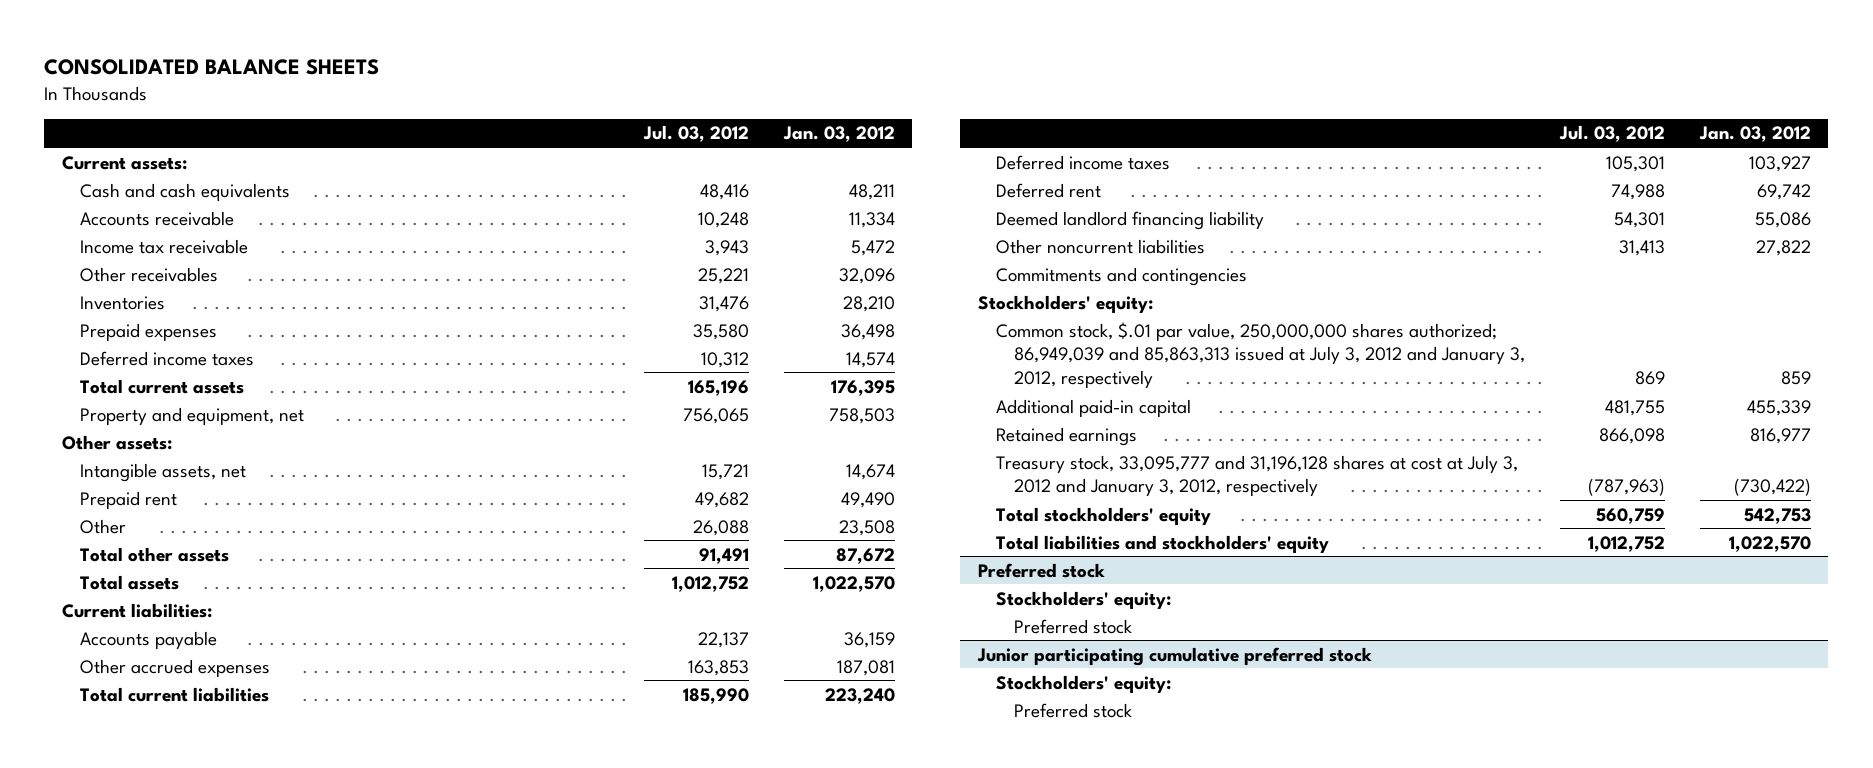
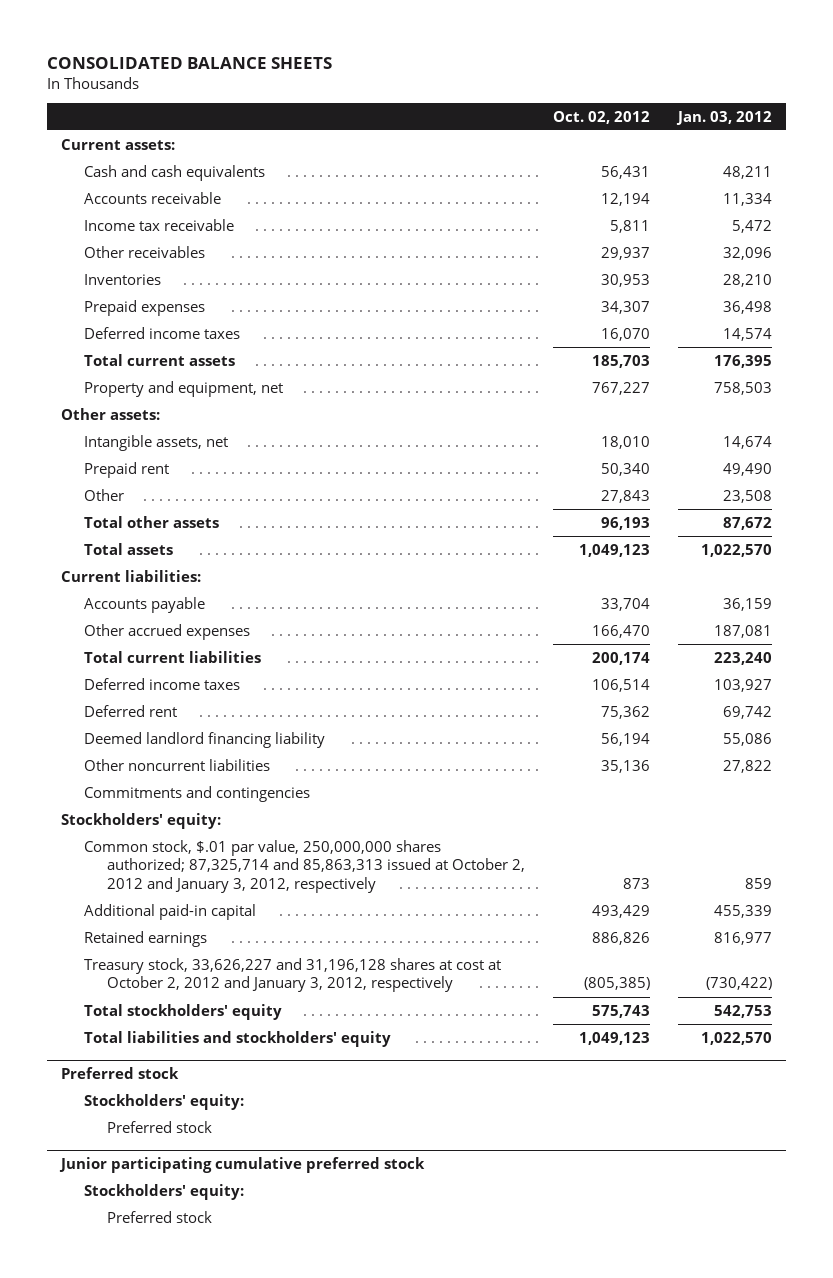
[643,125,750,143] Jul. 03, 2012 -> none
none -> [552,110,650,124] Oct. 02, 2012
[995,321,1526,389] Common stock, $.01 par value, 250,000,000 shares authorized; 86,949,039 and 85,863,313 issued at July 3, 2012 and January 3, 2012, respectively -> [83,839,525,893] Common stock, $.01 par value, 250,000,000 shares authorized; 87,325,714 and 85,863,313 issued at October 2, 2012 and January 3, 2012, respectively
[995,454,1518,497] Treasury stock, 33,095,777 and 31,196,128 shares at cost at July 3, 2012 and January 3, 2012, respectively -> [83,957,501,993] Treasury stock, 33,626,227 and 31,196,128 shares at cost at October 2, 2012 and January 3, 2012, respectively

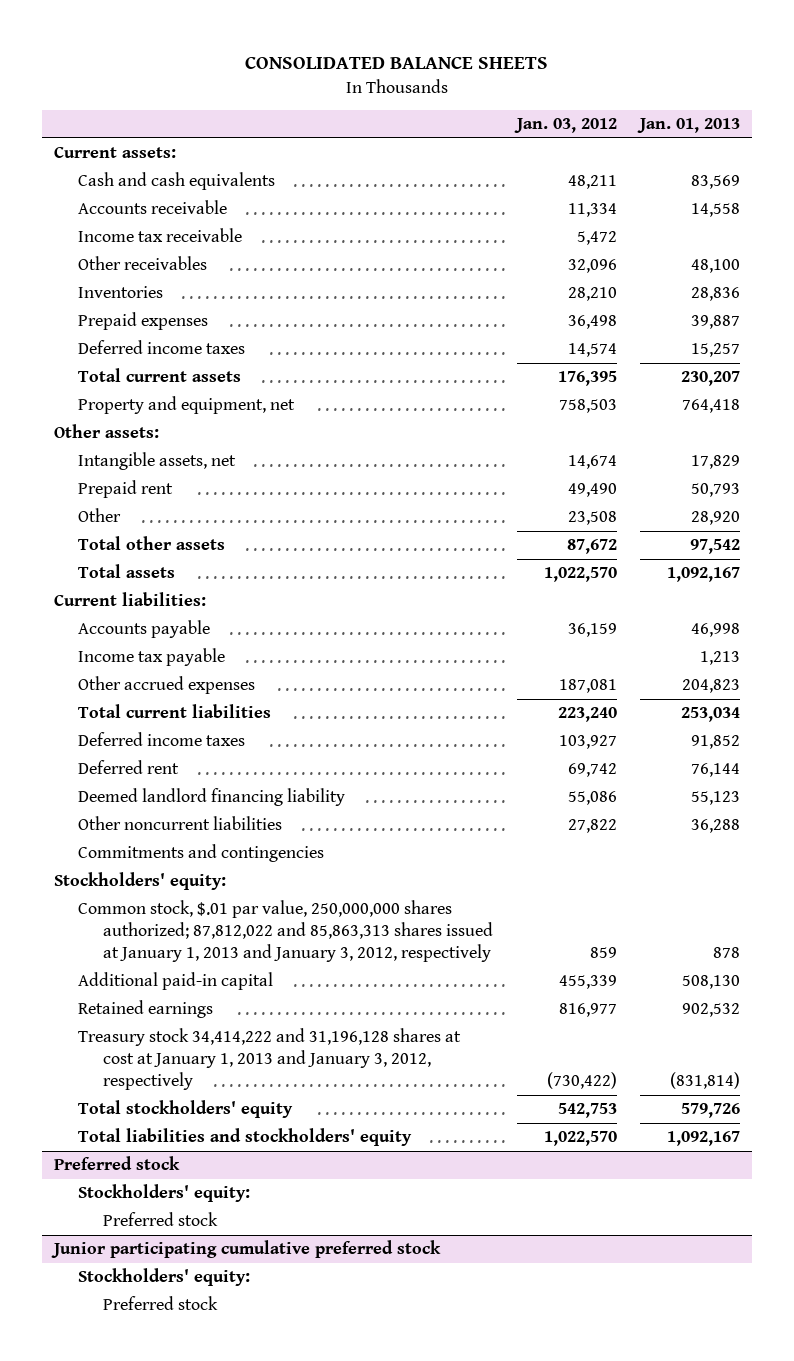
[552,110,650,124] Oct. 02, 2012 -> none
none -> [637,118,741,134] Jan. 01, 2013
none -> [78,648,226,667] Income tax payable
[83,839,525,893] Common stock, $.01 par value, 250,000,000 shares authorized; 87,325,714 and 85,863,313 issued at October 2, 2012 and January 3, 2012, respectively -> [78,900,493,963] Common stock, $.01 par value, 250,000,000 shares authorized; 87,812,022 and 85,863,313 shares issued at January 1, 2013 and January 3, 2012, respectively
[83,957,501,993] Treasury stock, 33,626,227 and 31,196,128 shares at cost at October 2, 2012 and January 3, 2012, respectively -> [78,1028,462,1091] Treasury stock 34,414,222 and 31,196,128 shares at cost at January 1, 2013 and January 3, 2012, respectively

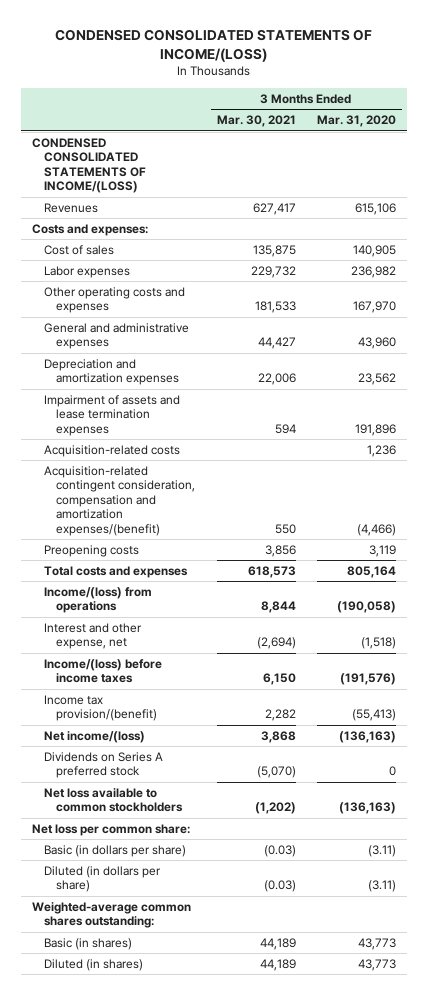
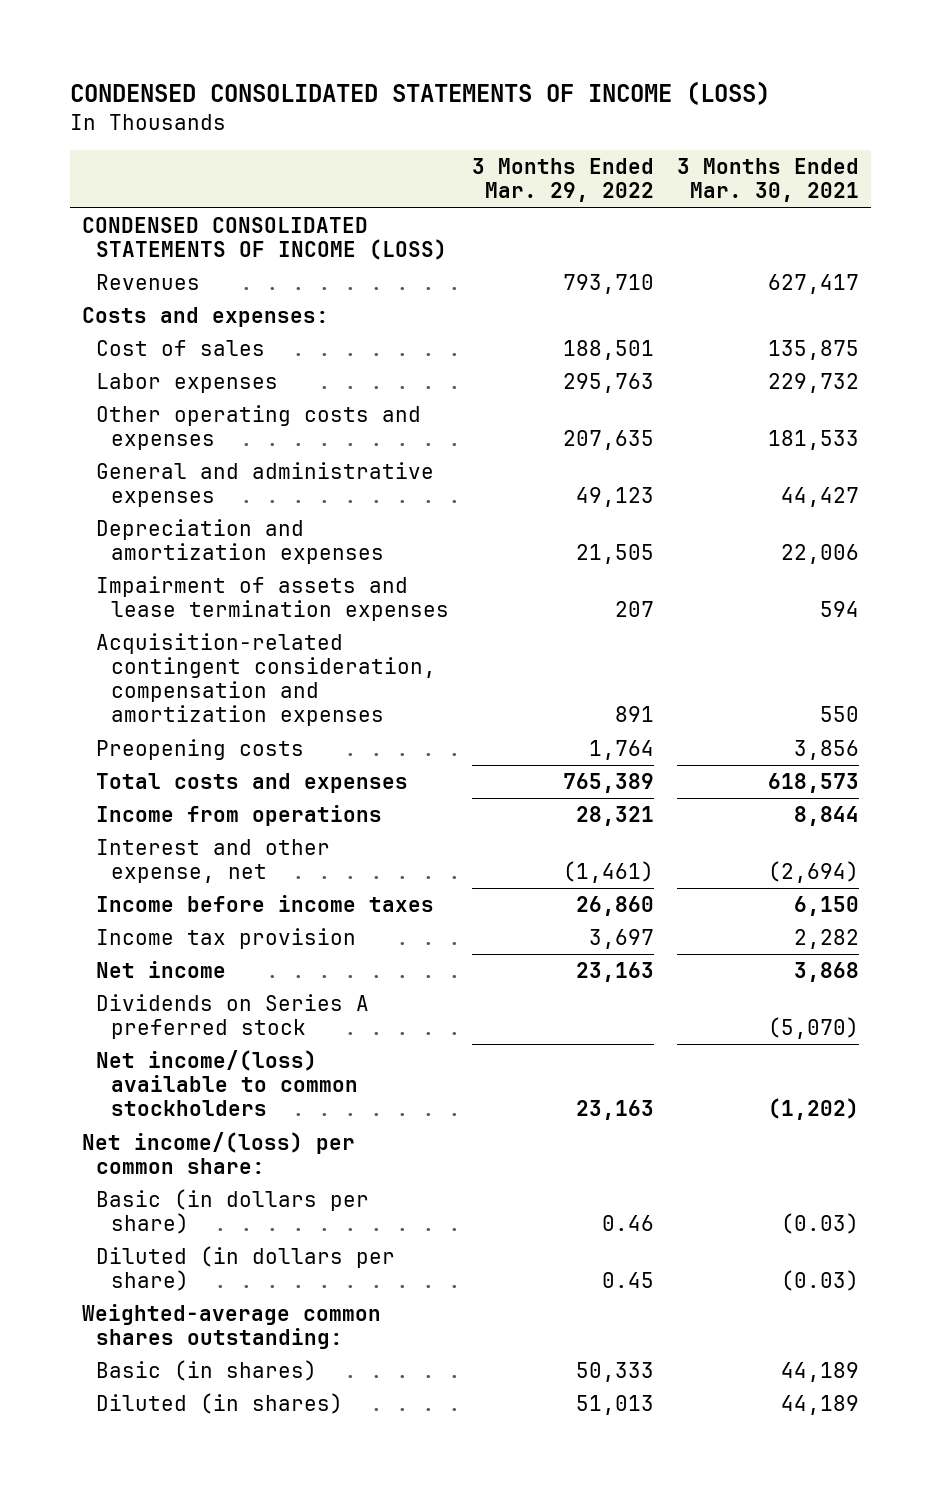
[55,29,373,63] CONDENSED CONSOLIDATED STATEMENTS OF INCOME/(LOSS) -> [70,80,771,105] CONDENSED CONSOLIDATED STATEMENTS OF INCOME (LOSS)
[317,115,397,128] Mar. 31, 2020 -> none
none -> [472,158,655,203] 3 Months Ended Mar. 29, 2022
[32,138,147,194] CONDENSED CONSOLIDATED STATEMENTS OF INCOME/(LOSS) -> [81,217,448,261] CONDENSED CONSOLIDATED STATEMENTS OF INCOME (LOSS)
[44,445,181,458] Acquisition-related costs -> none
[44,466,196,536] Acquisition-related contingent consideration, compensation and amortization expenses/(benefit) -> [96,633,437,727] Acquisition-related contingent consideration, compensation and amortization expenses
[44,587,153,614] Income/(loss) from operations -> [96,805,383,827] Income from operations
[44,659,163,684] Income/(loss) before income taxes -> [96,895,435,913] Income before income taxes
[44,695,158,722] Income tax provision/(benefit) -> [96,928,357,950] Income tax provision
[44,731,146,744] Net income/(loss) -> [96,961,227,979] Net income
[44,788,184,813] Net loss available to common stockholders -> [96,1050,359,1117] Net income/(loss) available to common stockholders
[32,824,191,837] Net loss per common share: -> [81,1132,355,1175] Net income/(loss) per common share:

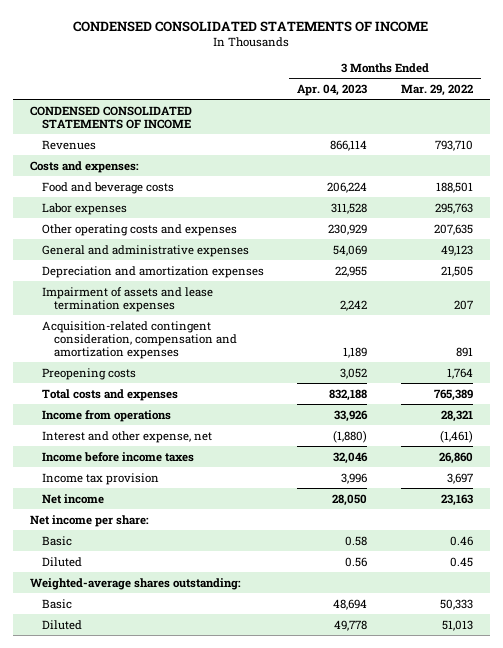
[70,80,771,105] CONDENSED CONSOLIDATED STATEMENTS OF INCOME (LOSS) -> [73,20,429,32] CONDENSED CONSOLIDATED STATEMENTS OF INCOME
[677,158,860,203] 3 Months Ended Mar. 30, 2021 -> none
none -> [297,83,368,96] Apr. 04, 2023
[81,217,448,261] CONDENSED CONSOLIDATED STATEMENTS OF INCOME (LOSS) -> [29,105,192,129] CONDENSED CONSOLIDATED STATEMENTS OF INCOME
[96,340,266,357] Cost of sales -> [41,181,174,194] Food and beverage costs
[96,994,370,1040] Dividends on Series A preferred stock -> none
[96,1050,359,1117] Net income/(loss) available to common stockholders -> none
[81,1132,355,1175] Net income/(loss) per common share: -> [29,514,149,527] Net income per share:
[96,1189,370,1235] Basic (in dollars per share) -> [41,535,72,546] Basic
[96,1246,396,1292] Diluted (in dollars per share) -> [41,556,82,567] Diluted
[81,1304,381,1350] Weighted-average common shares outstanding: -> [29,577,241,590] Weighted-average shares outstanding:
[96,1360,318,1382] Basic (in shares) -> [41,598,72,609] Basic
[96,1393,344,1415] Diluted (in shares) -> [41,619,82,630] Diluted

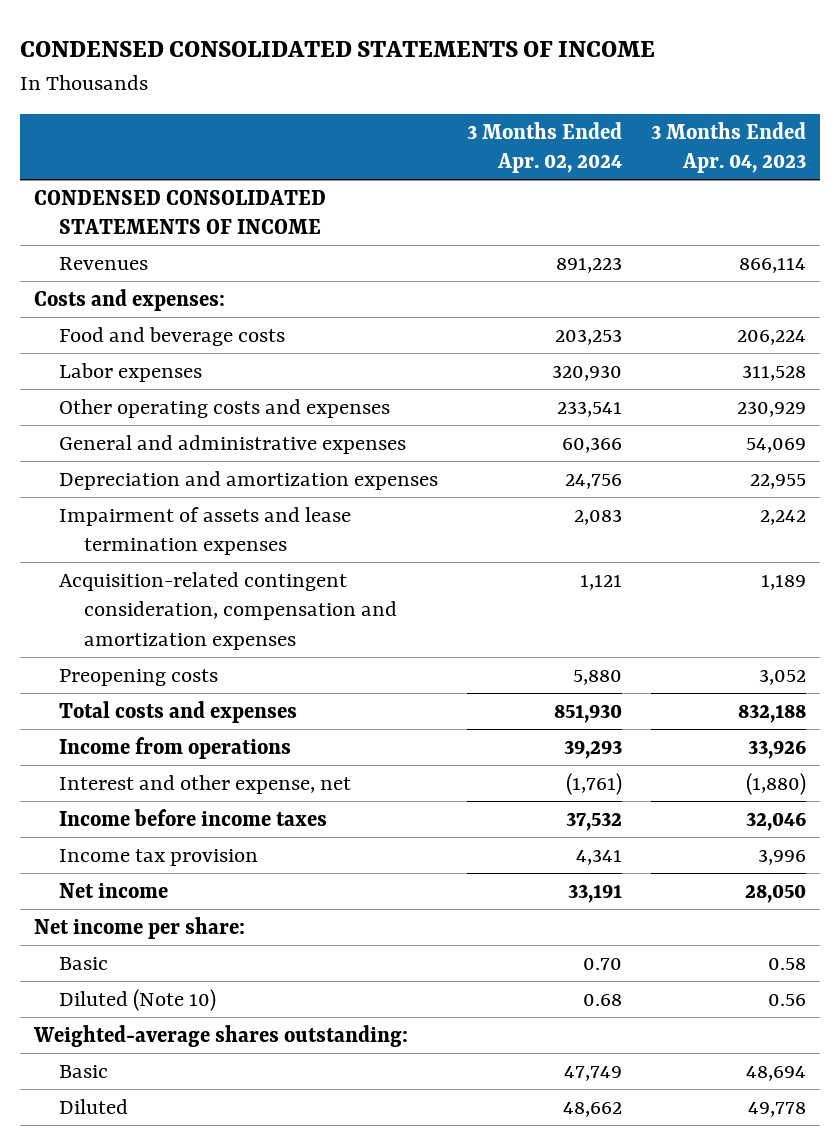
[401,83,474,96] Mar. 29, 2022 -> none
none -> [467,121,623,174] 3 Months Ended Apr. 02, 2024
[41,556,82,567] Diluted -> [59,988,217,1011] Diluted (Note 10)

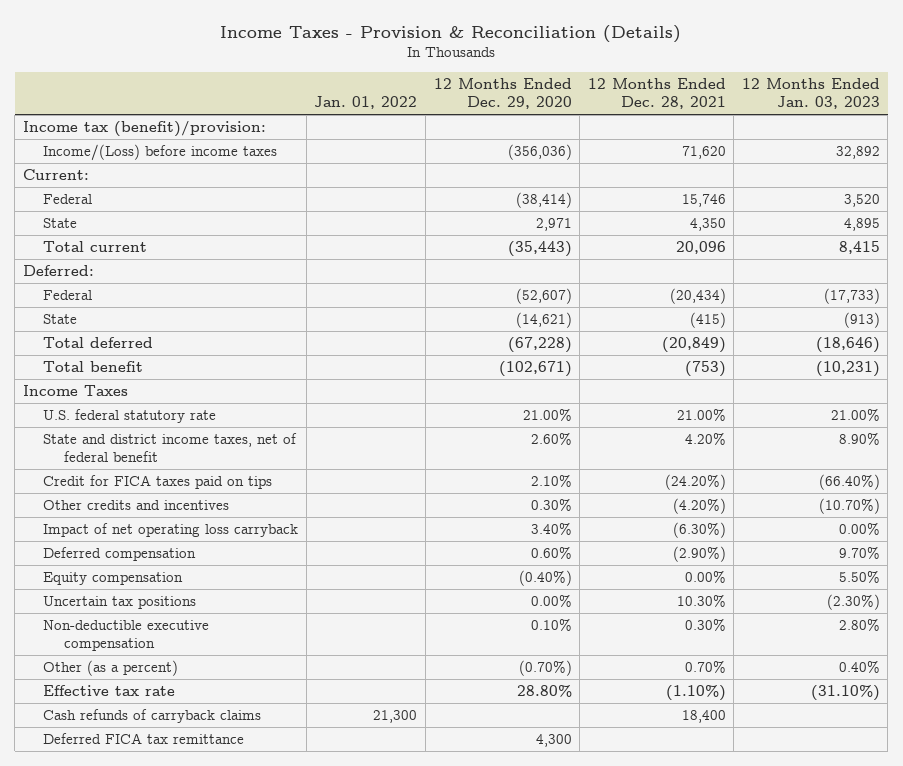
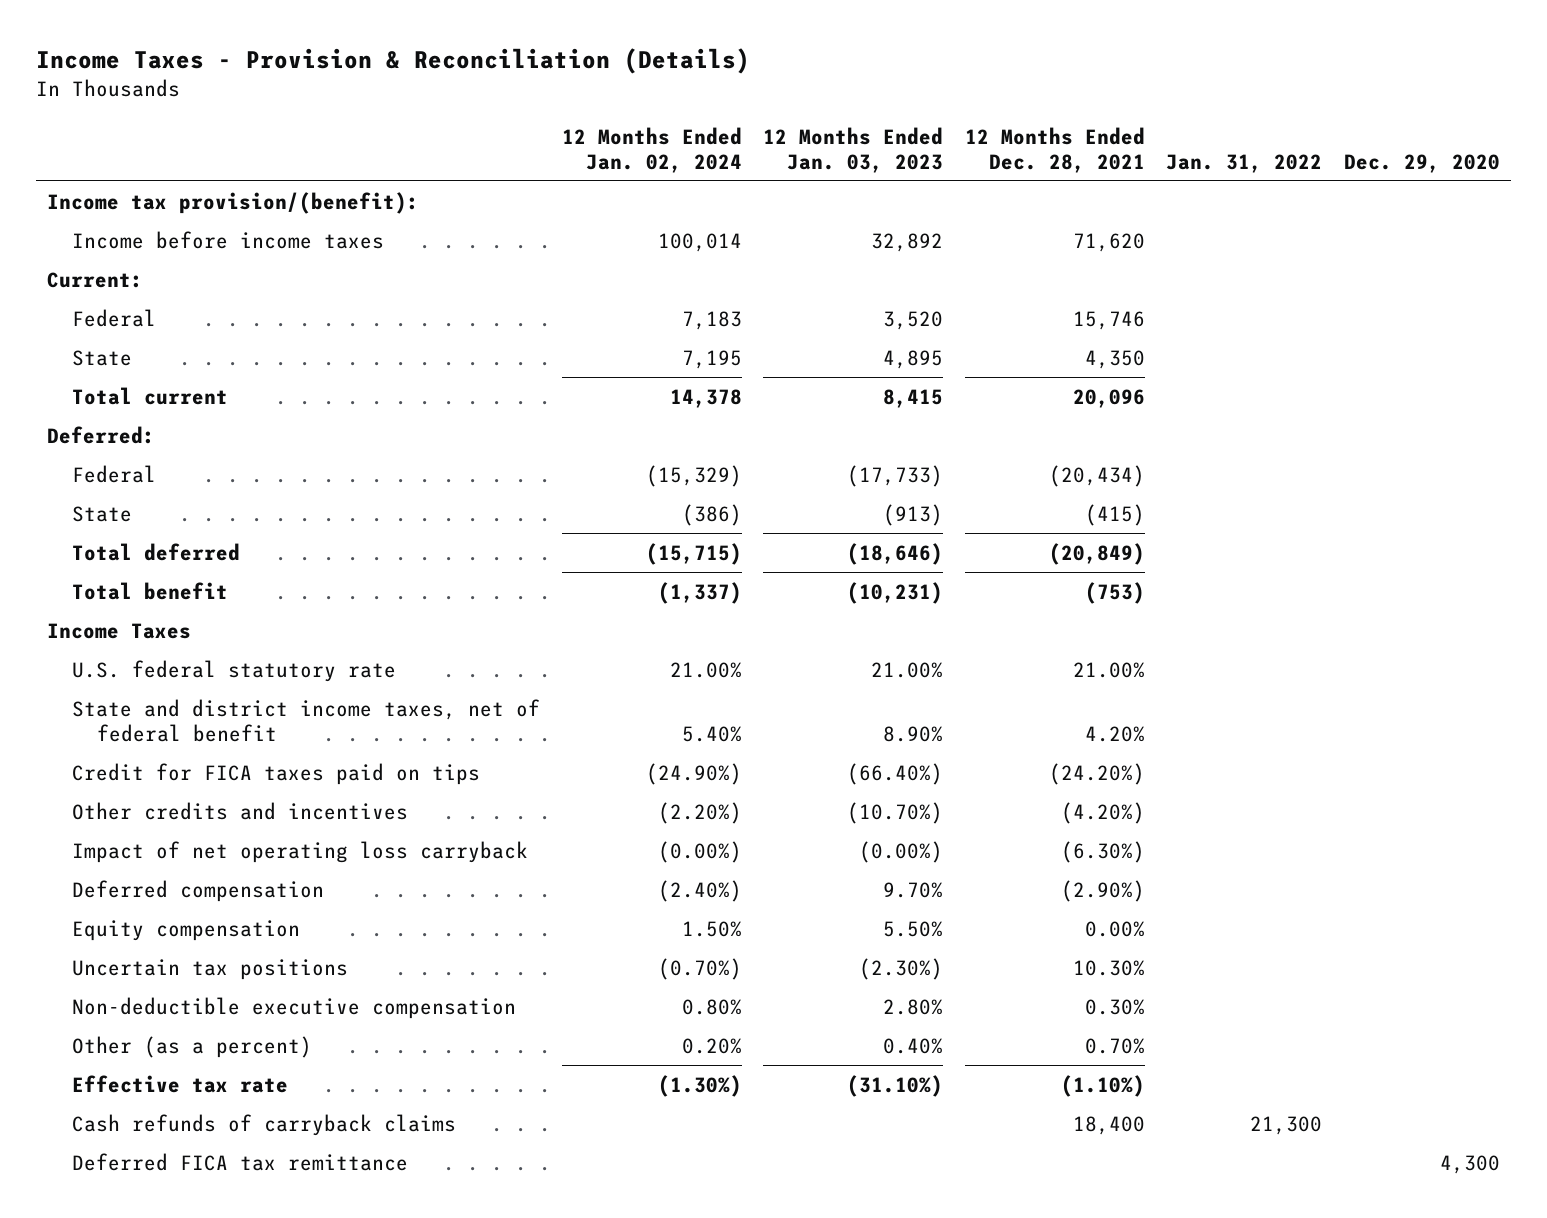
[314,96,418,110] Jan. 01, 2022 -> none
[433,77,572,110] 12 Months Ended Dec. 29, 2020 -> none
none -> [561,126,742,173] 12 Months Ended Jan. 02, 2024
none -> [1166,153,1323,173] Jan. 31, 2022
none -> [1343,153,1500,173] Dec. 29, 2020
[23,120,267,137] Income tax (benefit)/provision: -> [47,191,420,214] Income tax provision/(benefit):
[43,143,278,161] Income/(Loss) before income taxes -> [72,230,385,249] Income before income taxes
[838,521,880,535] 0.00% -> [859,840,944,863] (0.00%)

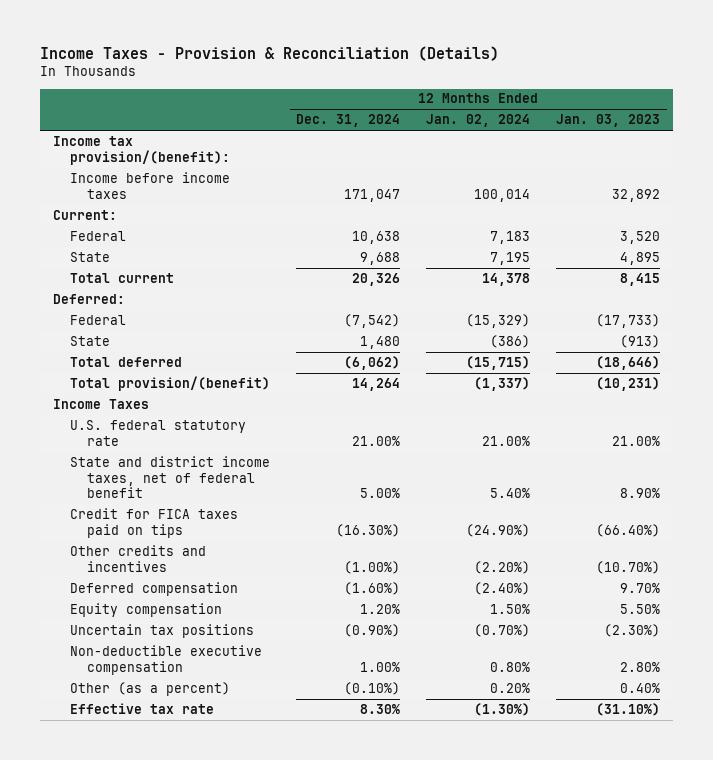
[964,126,1145,173] 12 Months Ended Dec. 28, 2021 -> none
[1166,153,1323,173] Jan. 31, 2022 -> none
[1343,153,1500,173] Dec. 29, 2020 -> none
none -> [296,114,401,128] Dec. 31, 2024
[72,581,229,600] Total benefit -> [70,375,271,391] Total provision/(benefit)
[72,840,529,863] Impact of net operating loss carryback -> none
[72,1113,457,1136] Cash refunds of carryback claims -> none
[72,1152,409,1171] Deferred FICA tax remittance -> none

